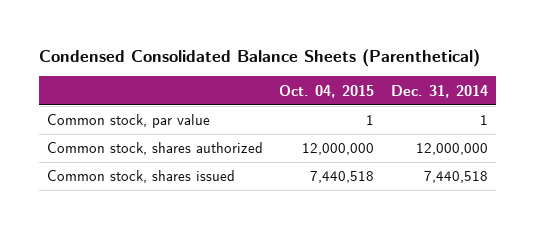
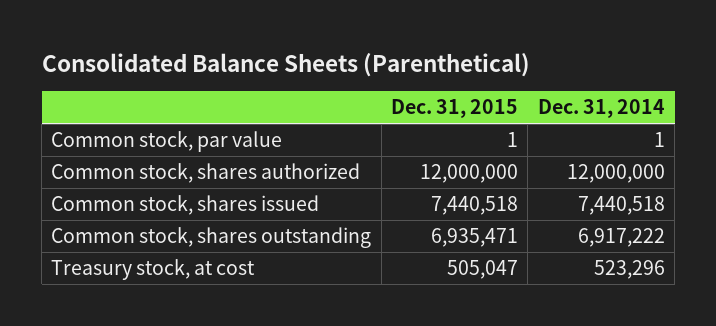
[39,48,481,67] Condensed Consolidated Balance Sheets (Parenthetical) -> [41,52,530,77] Consolidated Balance Sheets (Parenthetical)
[279,84,375,98] Oct. 04, 2015 -> none
none -> [391,99,519,119] Dec. 31, 2015
none -> [51,227,372,249] Common stock, shares outstanding
none -> [51,259,256,281] Treasury stock, at cost

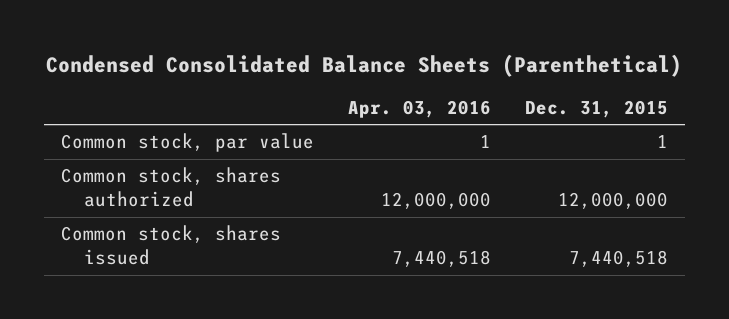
[41,52,530,77] Consolidated Balance Sheets (Parenthetical) -> [46,53,683,77] Condensed Consolidated Balance Sheets (Parenthetical)
[537,99,665,119] Dec. 31, 2014 -> none
none -> [347,99,491,118] Apr. 03, 2016
[51,227,372,249] Common stock, shares outstanding -> none
[51,259,256,281] Treasury stock, at cost -> none

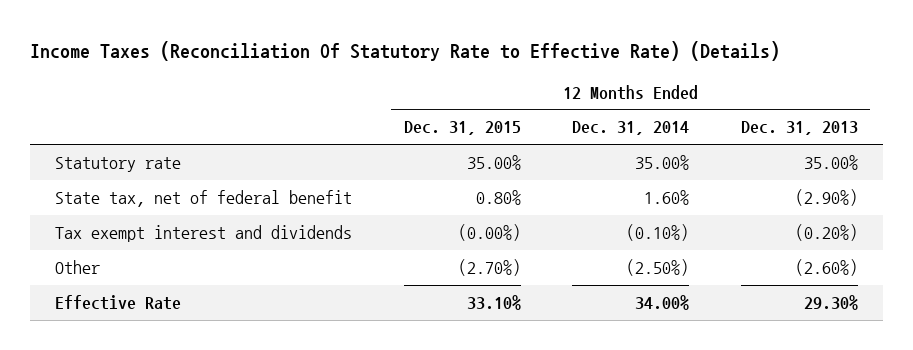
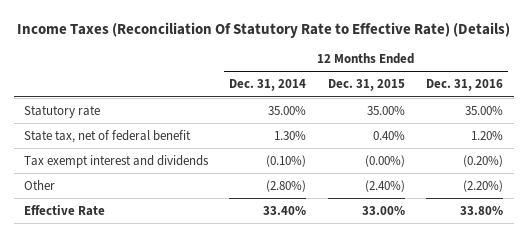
[740,121,858,136] Dec. 31, 2013 -> none
none -> [426,79,504,92] Dec. 31, 2016
[475,190,521,206] 0.80% -> [372,130,405,140] 0.40%
[644,190,690,206] 1.60% -> [274,130,307,140] 1.30%
[457,259,521,277] (2.70%) -> [364,179,405,192] (2.40%)
[626,259,690,277] (2.50%) -> [266,179,307,192] (2.80%)
[466,295,521,311] 33.10% -> [361,205,405,215] 33.00%
[635,295,690,311] 34.00% -> [263,205,307,215] 33.40%

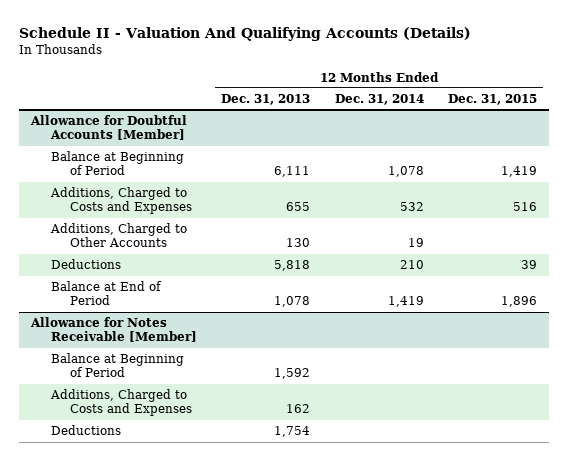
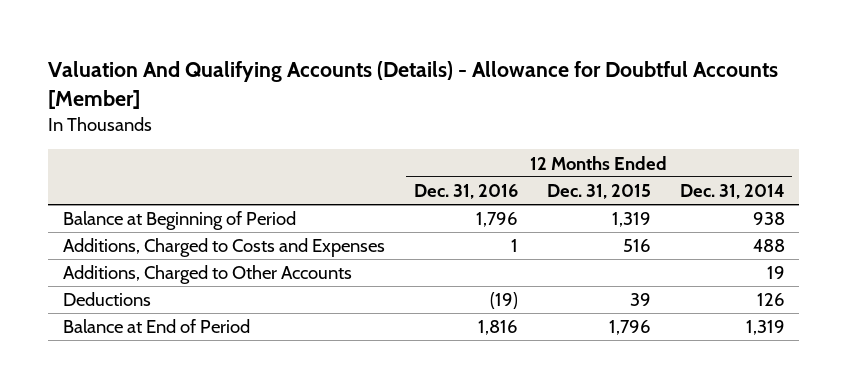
[18,26,471,41] Schedule II - Valuation And Qualifying Accounts (Details) -> [48,60,779,109] Valuation And Qualifying Accounts (Details) - Allowance for Doubtful Accounts [Member]
[221,94,311,106] Dec. 31, 2013 -> none
none -> [413,184,518,200] Dec. 31, 2016
[30,115,188,141] Allowance for Doubtful Accounts [Member] -> none
[387,166,424,178] 1,078 -> [752,212,785,226] 938
[501,166,538,178] 1,419 -> [611,212,651,228] 1,319
[399,202,424,212] 532 -> [752,239,785,253] 488
[30,317,197,343] Allowance for Notes Receivable [Member] -> none
[50,353,184,378] Balance at Beginning of Period -> none
[49,389,192,417] Additions, Charged to Costs and Expenses -> none
[50,425,121,436] Deductions -> none
[399,260,424,270] 210 -> [756,293,785,307] 126
[387,296,424,308] 1,419 -> [745,320,785,336] 1,319
[501,296,538,308] 1,896 -> [608,320,651,336] 1,796

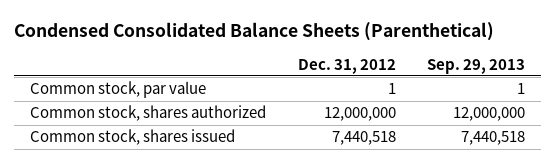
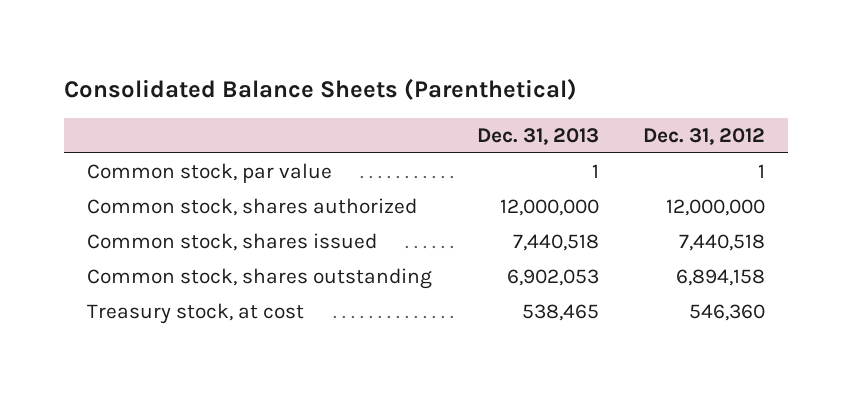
[13,22,494,42] Condensed Consolidated Balance Sheets (Parenthetical) -> [64,77,578,100] Consolidated Balance Sheets (Parenthetical)
[427,58,526,74] Sep. 29, 2013 -> none
none -> [476,127,599,145] Dec. 31, 2013
none -> [86,268,432,290] Common stock, shares outstanding
none -> [86,303,304,325] Treasury stock, at cost

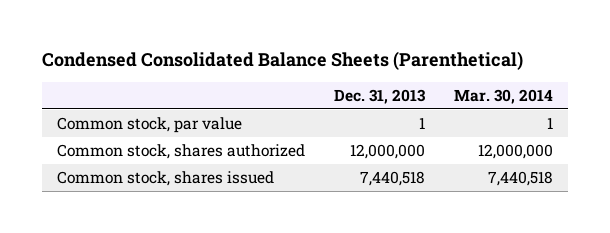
[64,77,578,100] Consolidated Balance Sheets (Parenthetical) -> [41,51,523,71] Condensed Consolidated Balance Sheets (Parenthetical)
[643,127,766,145] Dec. 31, 2012 -> none
none -> [454,88,554,104] Mar. 30, 2014
[86,268,432,290] Common stock, shares outstanding -> none
[86,303,304,325] Treasury stock, at cost -> none

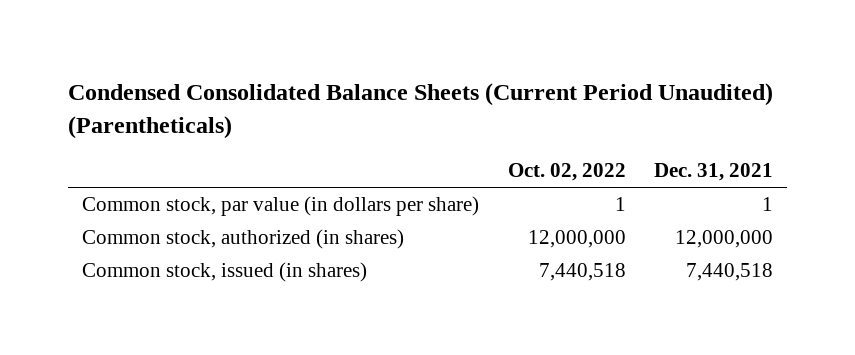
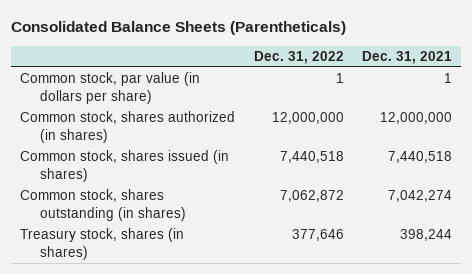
[67,83,773,139] Condensed Consolidated Balance Sheets (Current Period Unaudited) (Parentheticals) -> [11,21,347,36] Consolidated Balance Sheets (Parentheticals)
[507,163,626,182] Oct. 02, 2022 -> none
none -> [253,50,344,64] Dec. 31, 2022
[82,229,405,250] Common stock, authorized (in shares) -> [20,111,236,143] Common stock, shares authorized (in shares)
[82,262,368,283] Common stock, issued (in shares) -> [20,150,230,182] Common stock, shares issued (in shares)
none -> [20,189,187,221] Common stock, shares outstanding (in shares)
none -> [20,228,185,260] Treasury stock, shares (in shares)

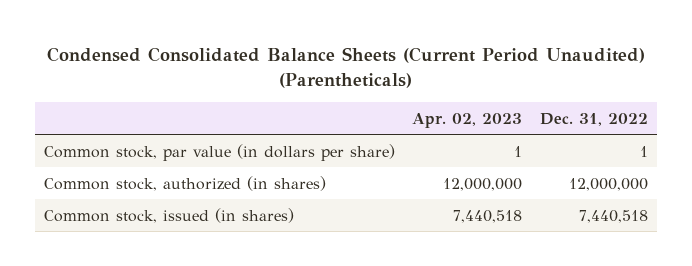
[11,21,347,36] Consolidated Balance Sheets (Parentheticals) -> [46,46,645,88] Condensed Consolidated Balance Sheets (Current Period Unaudited) (Parentheticals)
[361,50,452,64] Dec. 31, 2021 -> none
none -> [412,112,523,128] Apr. 02, 2023
[20,189,187,221] Common stock, shares outstanding (in shares) -> none
[20,228,185,260] Treasury stock, shares (in shares) -> none
[20,111,236,143] Common stock, shares authorized (in shares) -> [44,175,327,191] Common stock, authorized (in shares)
[20,150,230,182] Common stock, shares issued (in shares) -> [44,207,295,223] Common stock, issued (in shares)

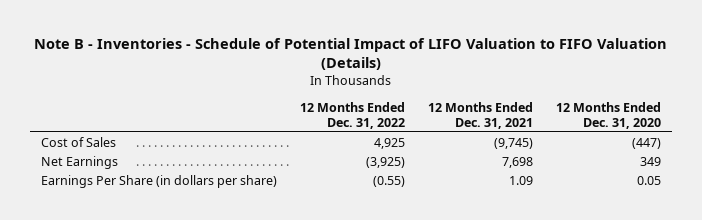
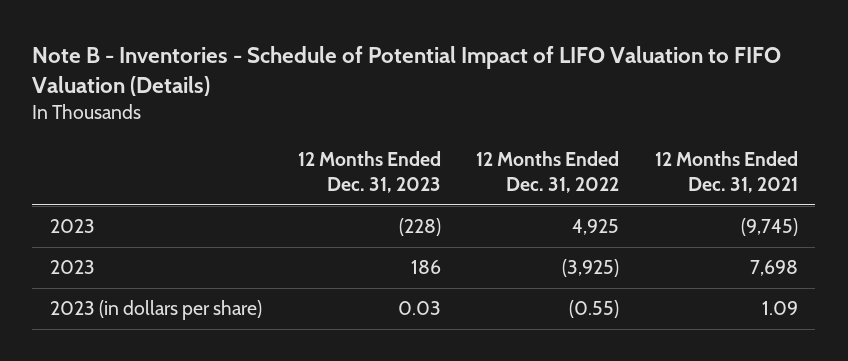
[555,101,661,129] 12 Months Ended Dec. 31, 2020 -> none
none -> [297,150,441,194] 12 Months Ended Dec. 31, 2023
[41,136,117,147] Cost of Sales -> [50,219,96,234] 2023
[41,155,119,169] Net Earnings -> [50,260,96,275] 2023
[41,174,278,188] Earnings Per Share (in dollars per share) -> [50,300,263,321] 2023 (in dollars per share)

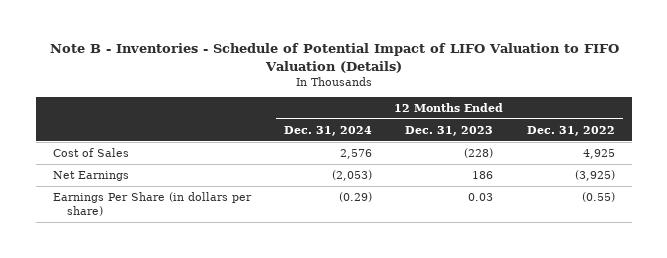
[654,150,798,194] 12 Months Ended Dec. 31, 2021 -> none
none -> [283,125,372,136] Dec. 31, 2024
[50,219,96,234] 2023 -> [52,147,129,157] Cost of Sales
[50,260,96,275] 2023 -> [52,170,129,181] Net Earnings
[50,300,263,321] 2023 (in dollars per share) -> [52,191,252,216] Earnings Per Share (in dollars per share)

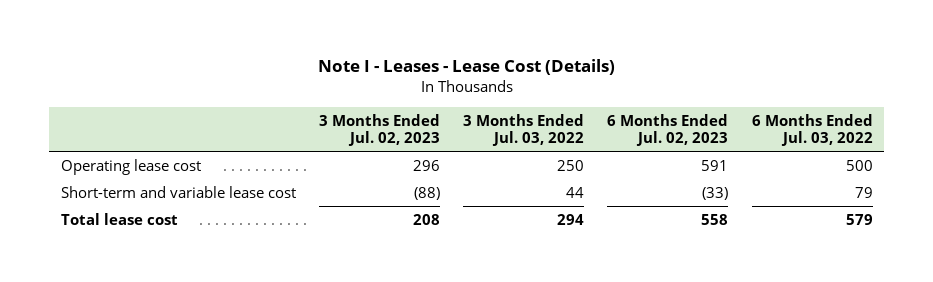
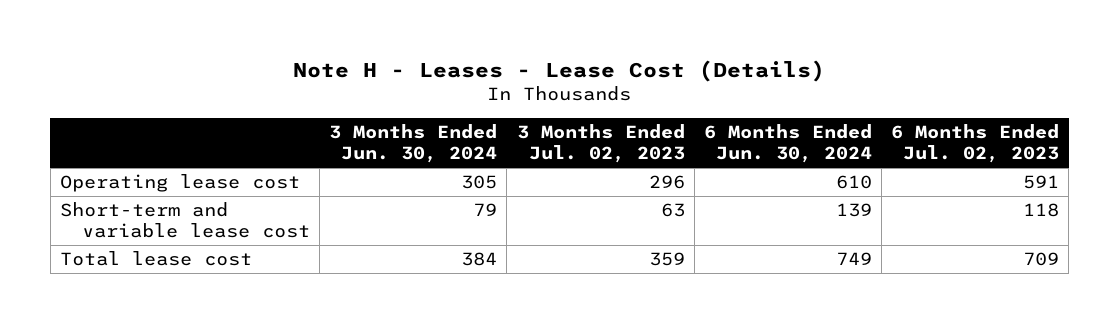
[317,59,615,76] Note I - Leases - Lease Cost (Details) -> [293,59,826,82] Note H - Leases - Lease Cost (Details)
[463,113,585,147] 3 Months Ended Jul. 03, 2022 -> none
[751,113,873,147] 6 Months Ended Jul. 03, 2022 -> none
none -> [329,123,498,164] 3 Months Ended Jun. 30, 2024
none -> [703,123,872,164] 6 Months Ended Jun. 30, 2024
[413,186,440,200] (88) -> [660,203,685,218] 63
[702,186,729,200] (33) -> [1023,203,1060,218] 118
[412,213,440,225] 208 -> [648,252,685,267] 359
[701,213,729,225] 558 -> [1023,252,1060,267] 709

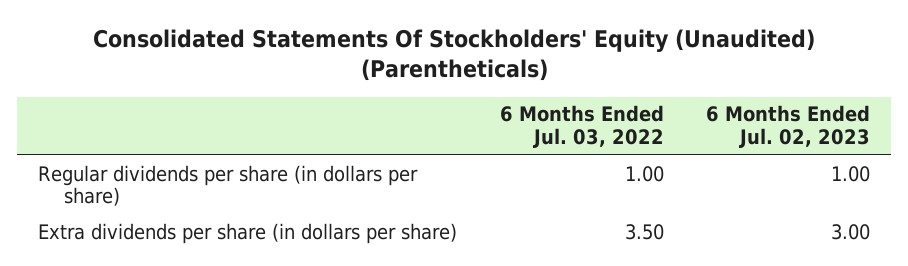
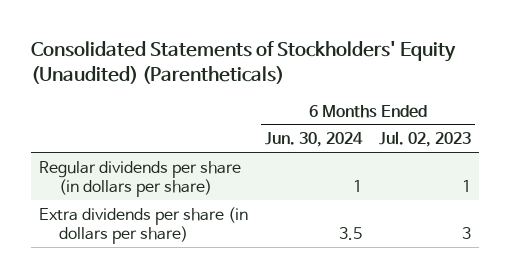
[93,29,816,82] Consolidated Statements Of Stockholders' Equity (Unaudited) (Parentheticals) -> [30,40,456,84] Consolidated Statements of Stockholders' Equity (Unaudited) (Parentheticals)
[499,105,664,149] 6 Months Ended Jul. 03, 2022 -> none
none -> [265,132,364,148] Jun. 30, 2024
[831,165,871,182] 1.00 -> [461,180,471,193] 1
[831,223,871,240] 3.00 -> [461,227,471,240] 3

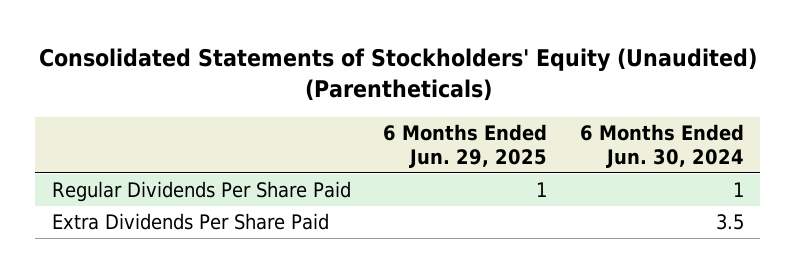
[378,131,471,148] Jul. 02, 2023 -> none
none -> [383,123,548,168] 6 Months Ended Jun. 29, 2025
[39,160,242,198] Regular dividends per share (in dollars per share) -> [51,181,351,203] Regular Dividends Per Share Paid
[39,206,249,245] Extra dividends per share (in dollars per share) -> [51,213,329,231] Extra Dividends Per Share Paid

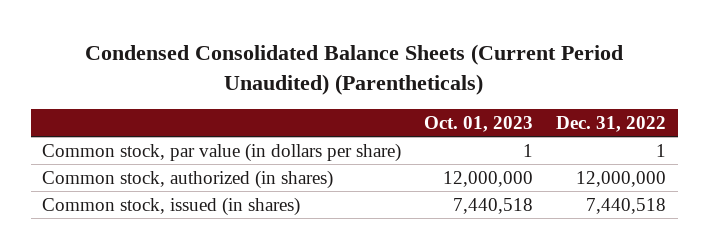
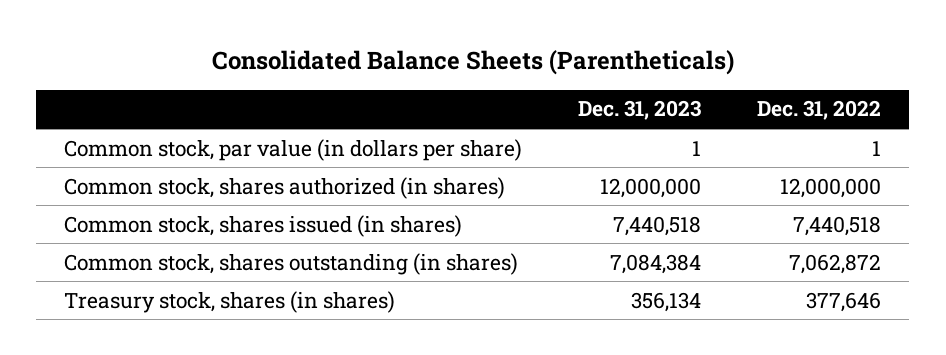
[85,44,624,96] Condensed Consolidated Balance Sheets (Current Period Unaudited) (Parentheticals) -> [211,49,734,75] Consolidated Balance Sheets (Parentheticals)
[424,115,534,132] Oct. 01, 2023 -> none
none -> [578,100,702,121] Dec. 31, 2023
[42,169,334,189] Common stock, authorized (in shares) -> [64,176,506,199] Common stock, shares authorized (in shares)
[42,196,301,216] Common stock, issued (in shares) -> [64,214,463,237] Common stock, shares issued (in shares)
none -> [64,252,519,275] Common stock, shares outstanding (in shares)
none -> [64,290,396,313] Treasury stock, shares (in shares)

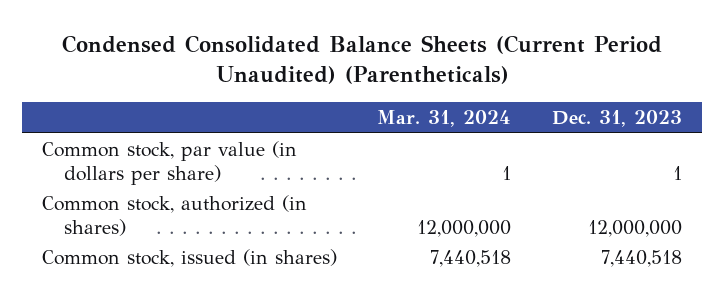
[211,49,734,75] Consolidated Balance Sheets (Parentheticals) -> [61,34,662,85] Condensed Consolidated Balance Sheets (Current Period Unaudited) (Parentheticals)
[757,100,882,121] Dec. 31, 2022 -> none
none -> [377,109,512,127] Mar. 31, 2024
[64,252,519,275] Common stock, shares outstanding (in shares) -> none
[64,290,396,313] Treasury stock, shares (in shares) -> none
[64,176,506,199] Common stock, shares authorized (in shares) -> [41,195,307,236] Common stock, authorized (in shares)
[64,214,463,237] Common stock, shares issued (in shares) -> [41,249,337,268] Common stock, issued (in shares)

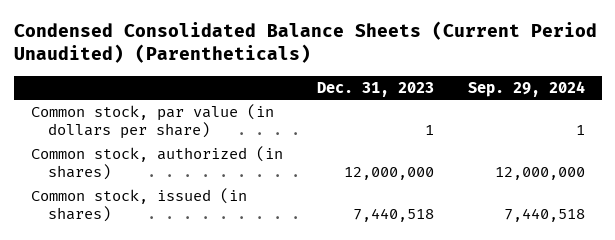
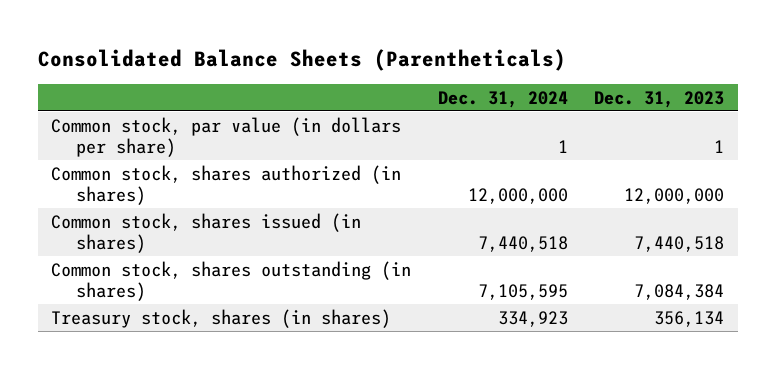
[13,20,597,64] Condensed Consolidated Balance Sheets (Current Period Unaudited) (Parentheticals) -> [38,49,567,72] Consolidated Balance Sheets (Parentheticals)
[467,80,585,97] Sep. 29, 2024 -> none
none -> [437,90,568,108] Dec. 31, 2024
[30,146,283,181] Common stock, authorized (in shares) -> [51,164,402,206] Common stock, shares authorized (in shares)
[30,188,247,223] Common stock, issued (in shares) -> [51,212,362,254] Common stock, shares issued (in shares)
none -> [51,260,412,302] Common stock, shares outstanding (in shares)
none -> [51,308,392,328] Treasury stock, shares (in shares)

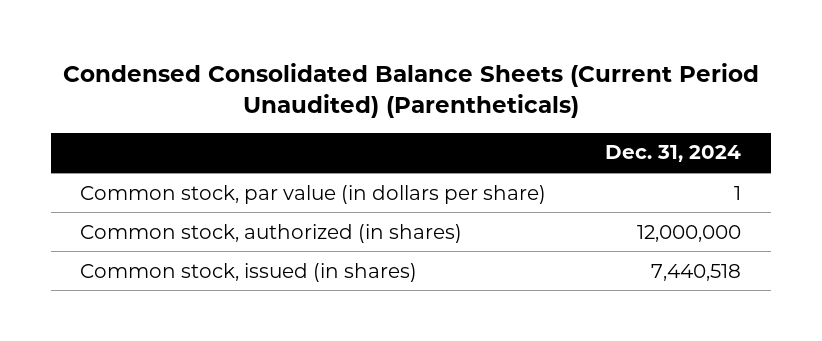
[38,49,567,72] Consolidated Balance Sheets (Parentheticals) -> [62,62,759,118] Condensed Consolidated Balance Sheets (Current Period Unaudited) (Parentheticals)
[594,90,725,108] Dec. 31, 2023 -> none
[51,260,412,302] Common stock, shares outstanding (in shares) -> none
[51,308,392,328] Treasury stock, shares (in shares) -> none
[51,164,402,206] Common stock, shares authorized (in shares) -> [80,223,463,243] Common stock, authorized (in shares)
[51,212,362,254] Common stock, shares issued (in shares) -> [80,262,418,282] Common stock, issued (in shares)

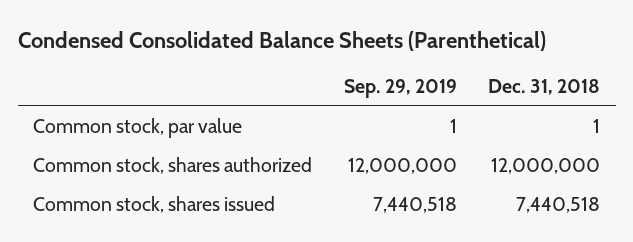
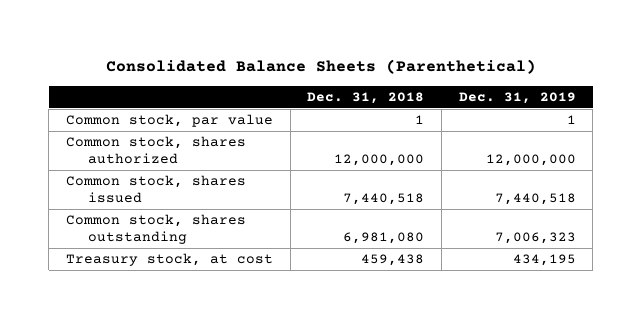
[17,30,546,51] Condensed Consolidated Balance Sheets (Parenthetical) -> [105,59,536,75] Consolidated Balance Sheets (Parenthetical)
[343,79,457,99] Sep. 29, 2019 -> none
none -> [458,91,576,104] Dec. 31, 2019
none -> [65,214,246,245] Common stock, shares outstanding
none -> [65,253,273,267] Treasury stock, at cost

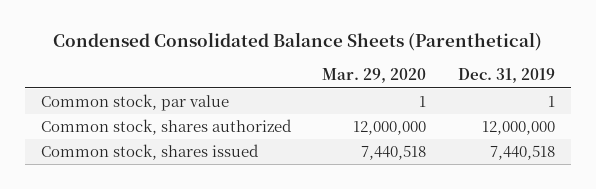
[105,59,536,75] Consolidated Balance Sheets (Parenthetical) -> [52,32,542,52] Condensed Consolidated Balance Sheets (Parenthetical)
[307,91,425,104] Dec. 31, 2018 -> none
none -> [322,68,427,84] Mar. 29, 2020
[65,214,246,245] Common stock, shares outstanding -> none
[65,253,273,267] Treasury stock, at cost -> none

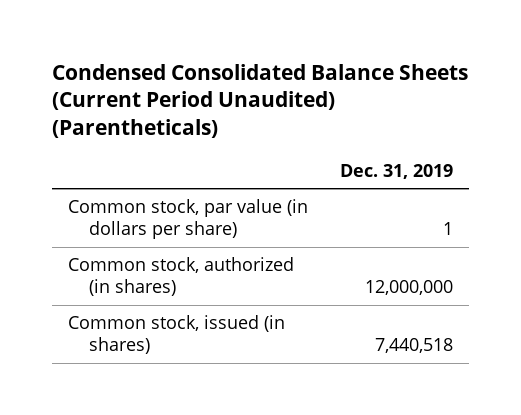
[52,32,542,52] Condensed Consolidated Balance Sheets (Parenthetical) -> [51,63,468,139] Condensed Consolidated Balance Sheets (Current Period Unaudited) (Parentheticals)
[322,68,427,84] Mar. 29, 2020 -> none
[40,94,229,112] Common stock, par value -> [67,198,308,240] Common stock, par value (in dollars per share)
[40,119,292,136] Common stock, shares authorized -> [67,256,294,297] Common stock, authorized (in shares)
[40,144,259,161] Common stock, shares issued -> [67,314,285,355] Common stock, issued (in shares)

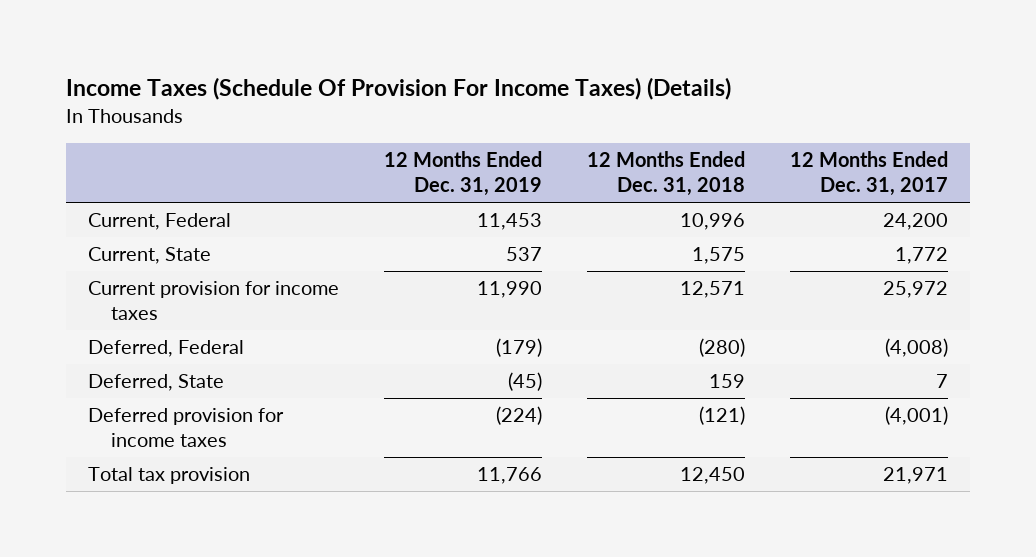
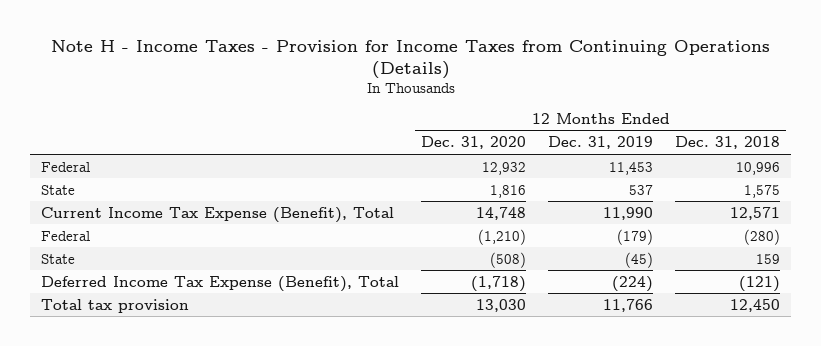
[65,77,731,101] Income Taxes (Schedule Of Provision For Income Taxes) (Details) -> [50,39,770,79] Note H - Income Taxes - Provision for Income Taxes from Continuing Operations (Details)
[789,151,948,197] 12 Months Ended Dec. 31, 2017 -> none
none -> [420,136,526,150] Dec. 31, 2020
[88,213,232,231] Current, Federal -> [40,161,90,172] Federal
[88,247,212,265] Current, State -> [40,184,75,195] State
[88,281,340,321] Current provision for income taxes -> [40,206,394,223] Current Income Tax Expense (Benefit), Total
[88,340,245,358] Deferred, Federal -> [40,230,90,241] Federal
[88,374,225,392] Deferred, State -> [40,253,75,264] State
[88,408,285,448] Deferred provision for income taxes -> [40,275,399,292] Deferred Income Tax Expense (Benefit), Total

